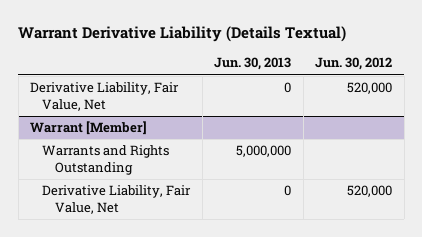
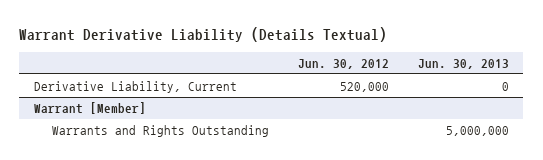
[29,82,179,112] Derivative Liability, Fair Value, Net -> none
none -> [33,80,237,93] Derivative Liability, Current
[42,185,192,215] Derivative Liability, Fair Value, Net -> none

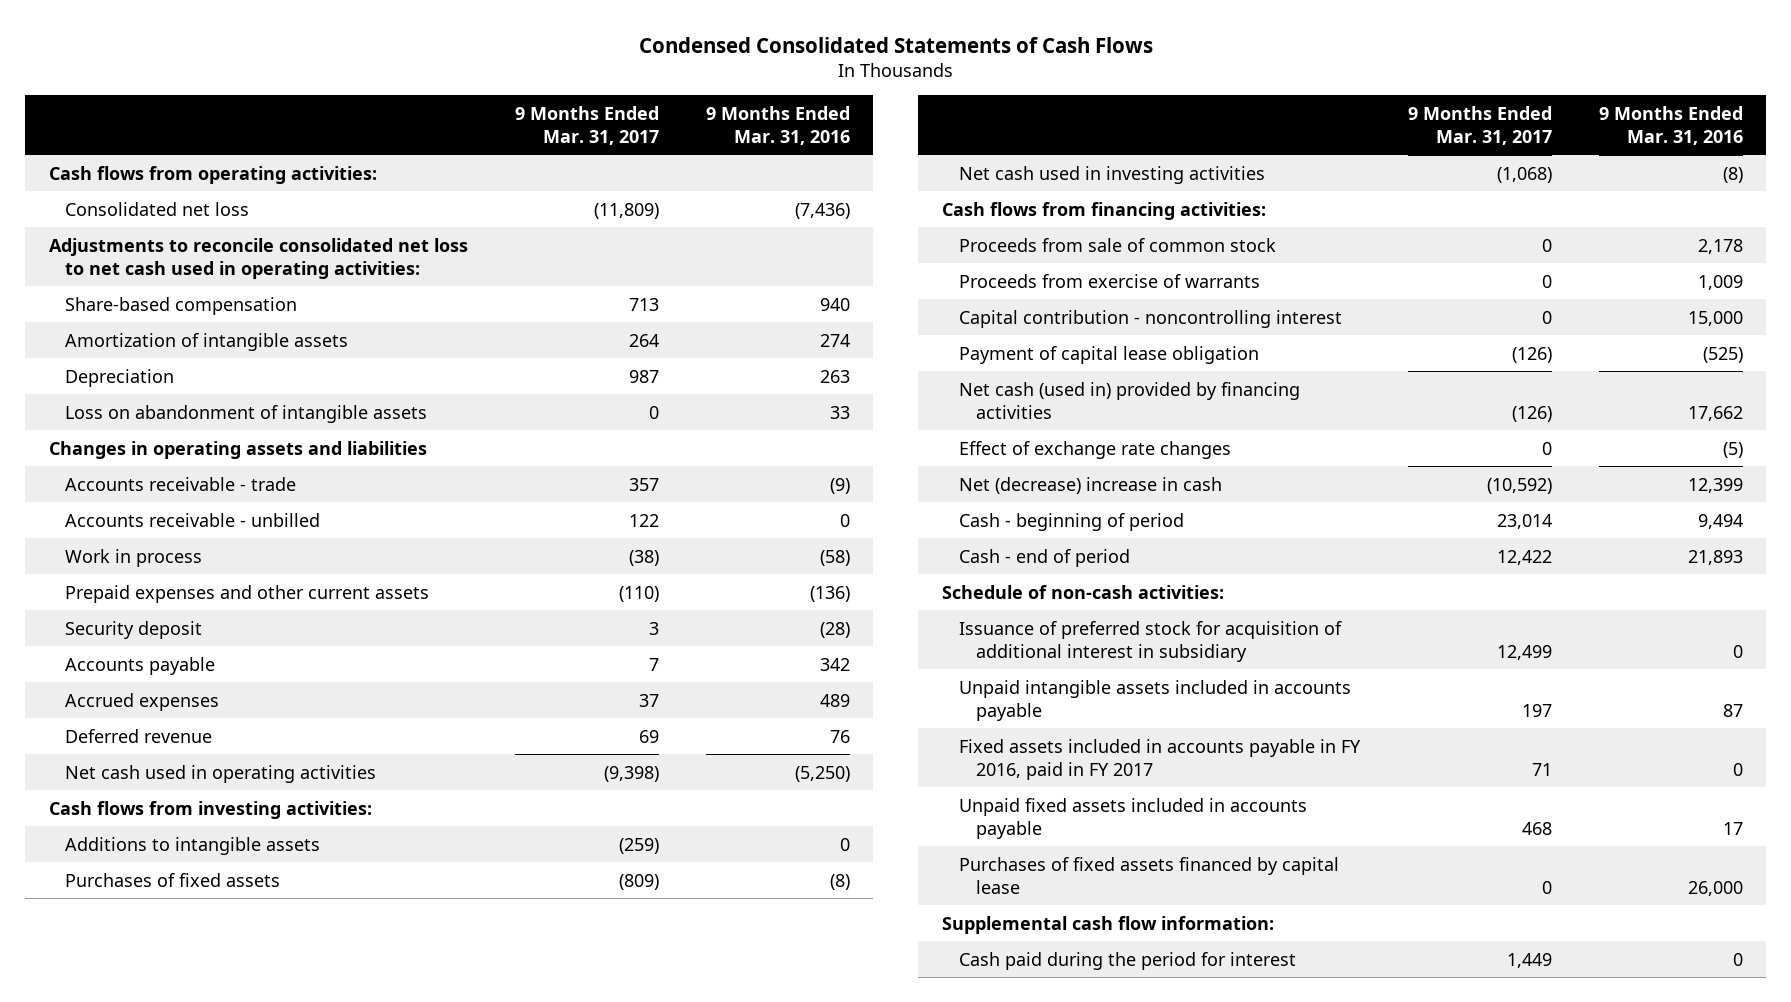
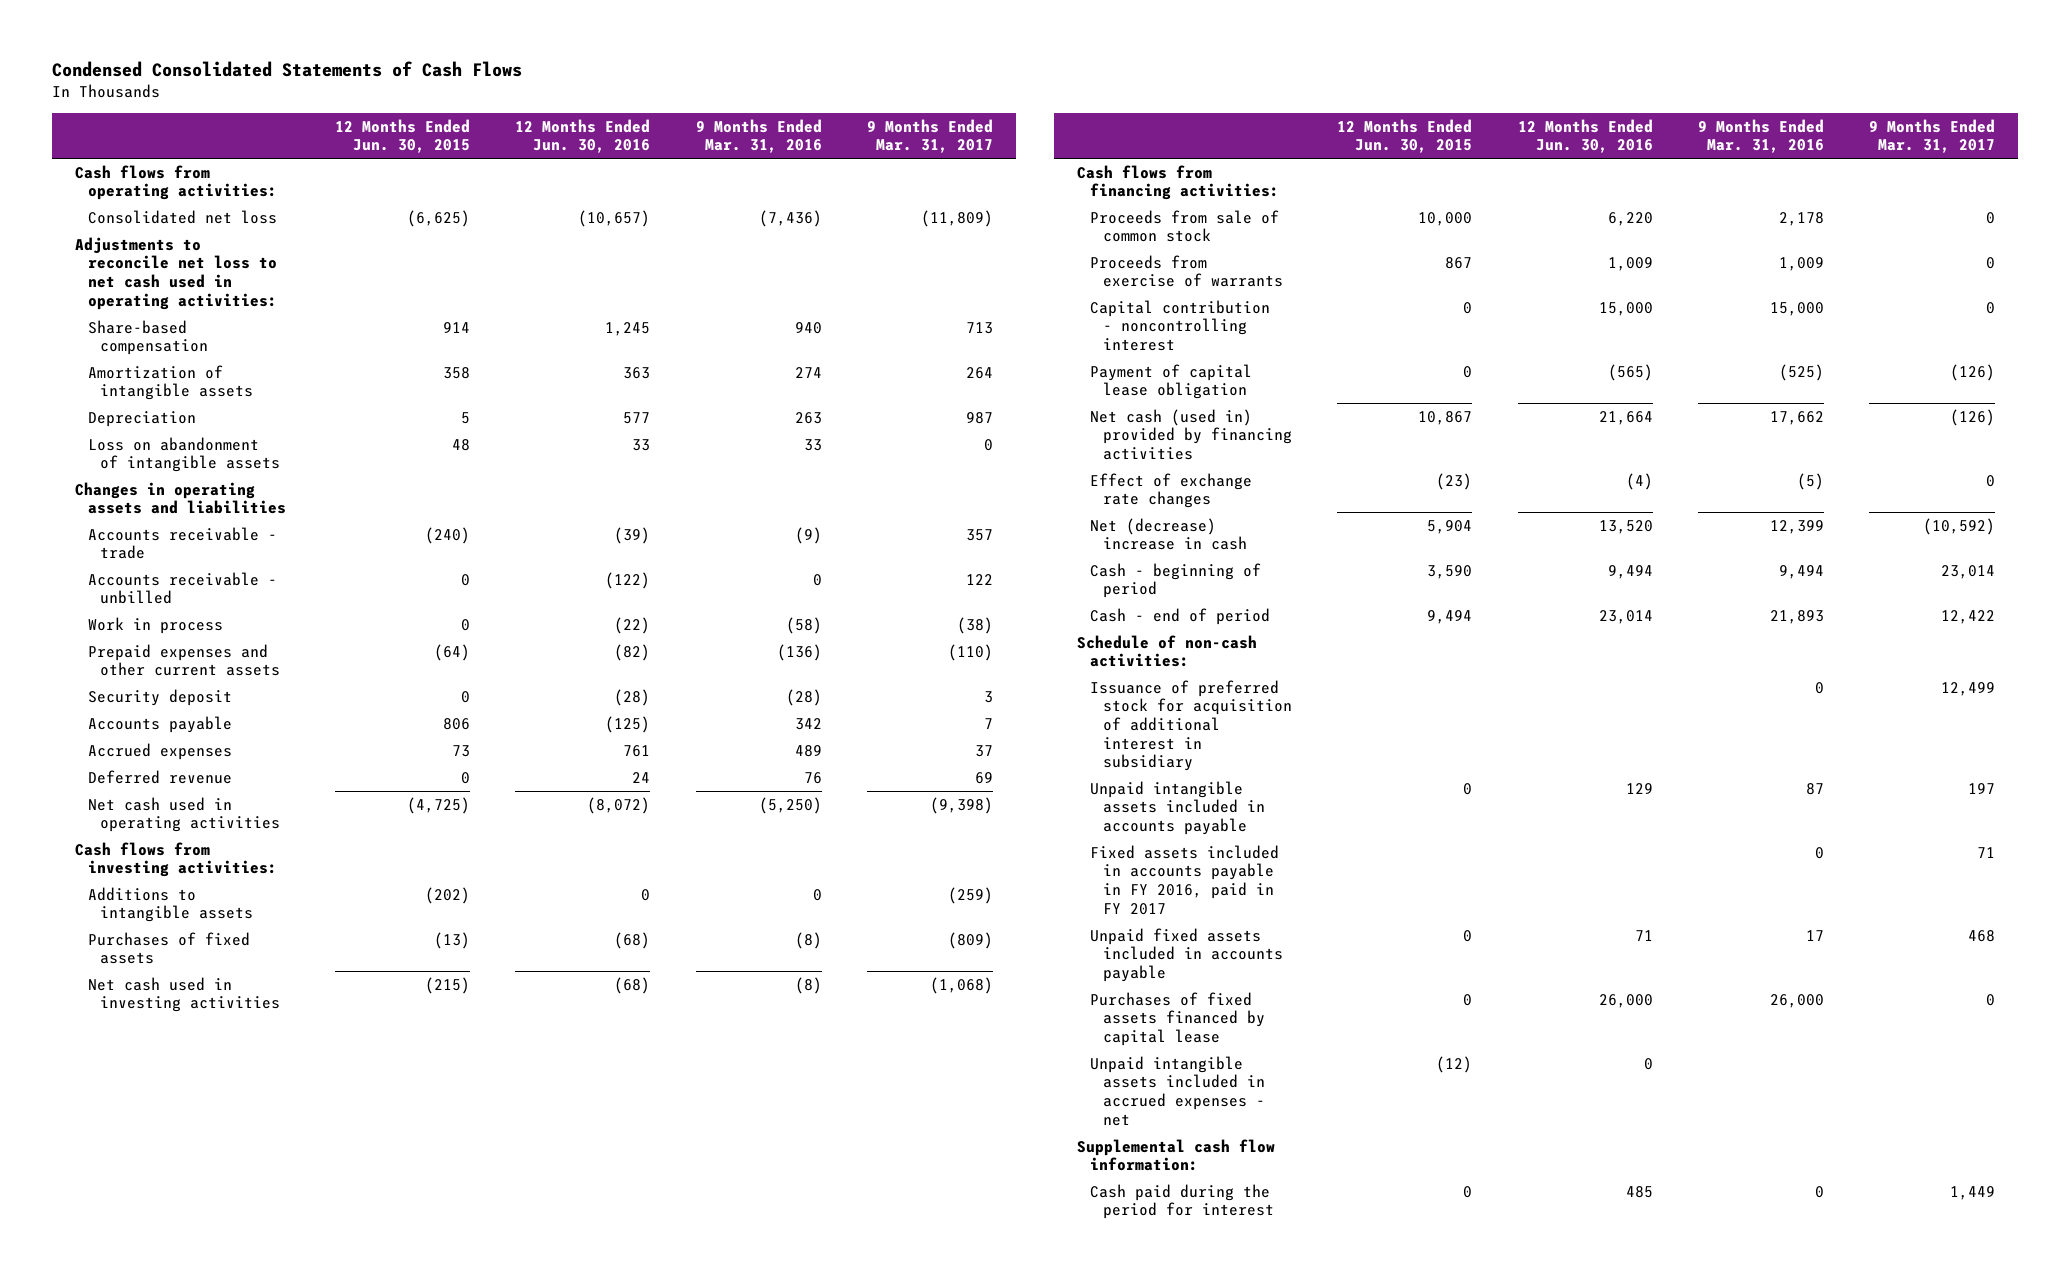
none -> [334,118,470,154] 12 Months Ended Jun. 30, 2015
none -> [515,118,651,154] 12 Months Ended Jun. 30, 2016
[48,237,468,279] Adjustments to reconcile consolidated net loss to net cash used in operating activities: -> [74,236,277,310] Adjustments to reconcile net loss to net cash used in operating activities:
none -> [1089,1055,1265,1126] Unpaid intangible assets included in accrued expenses - net

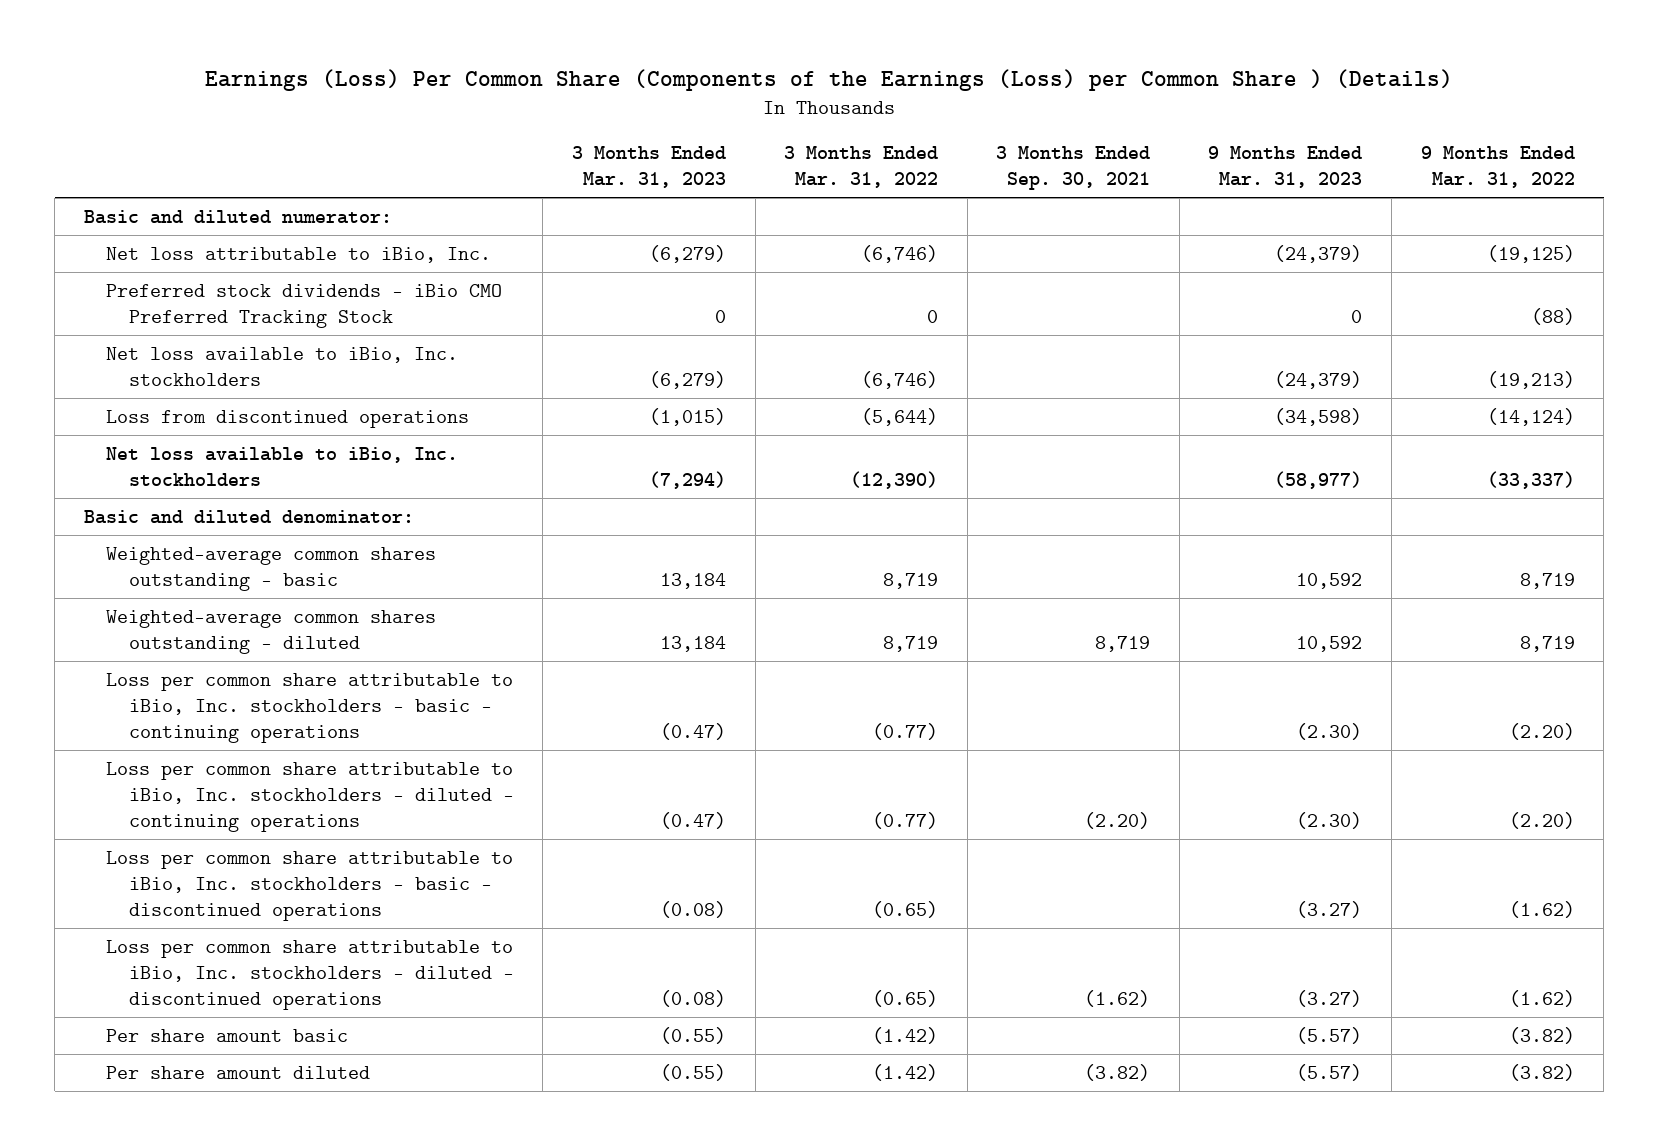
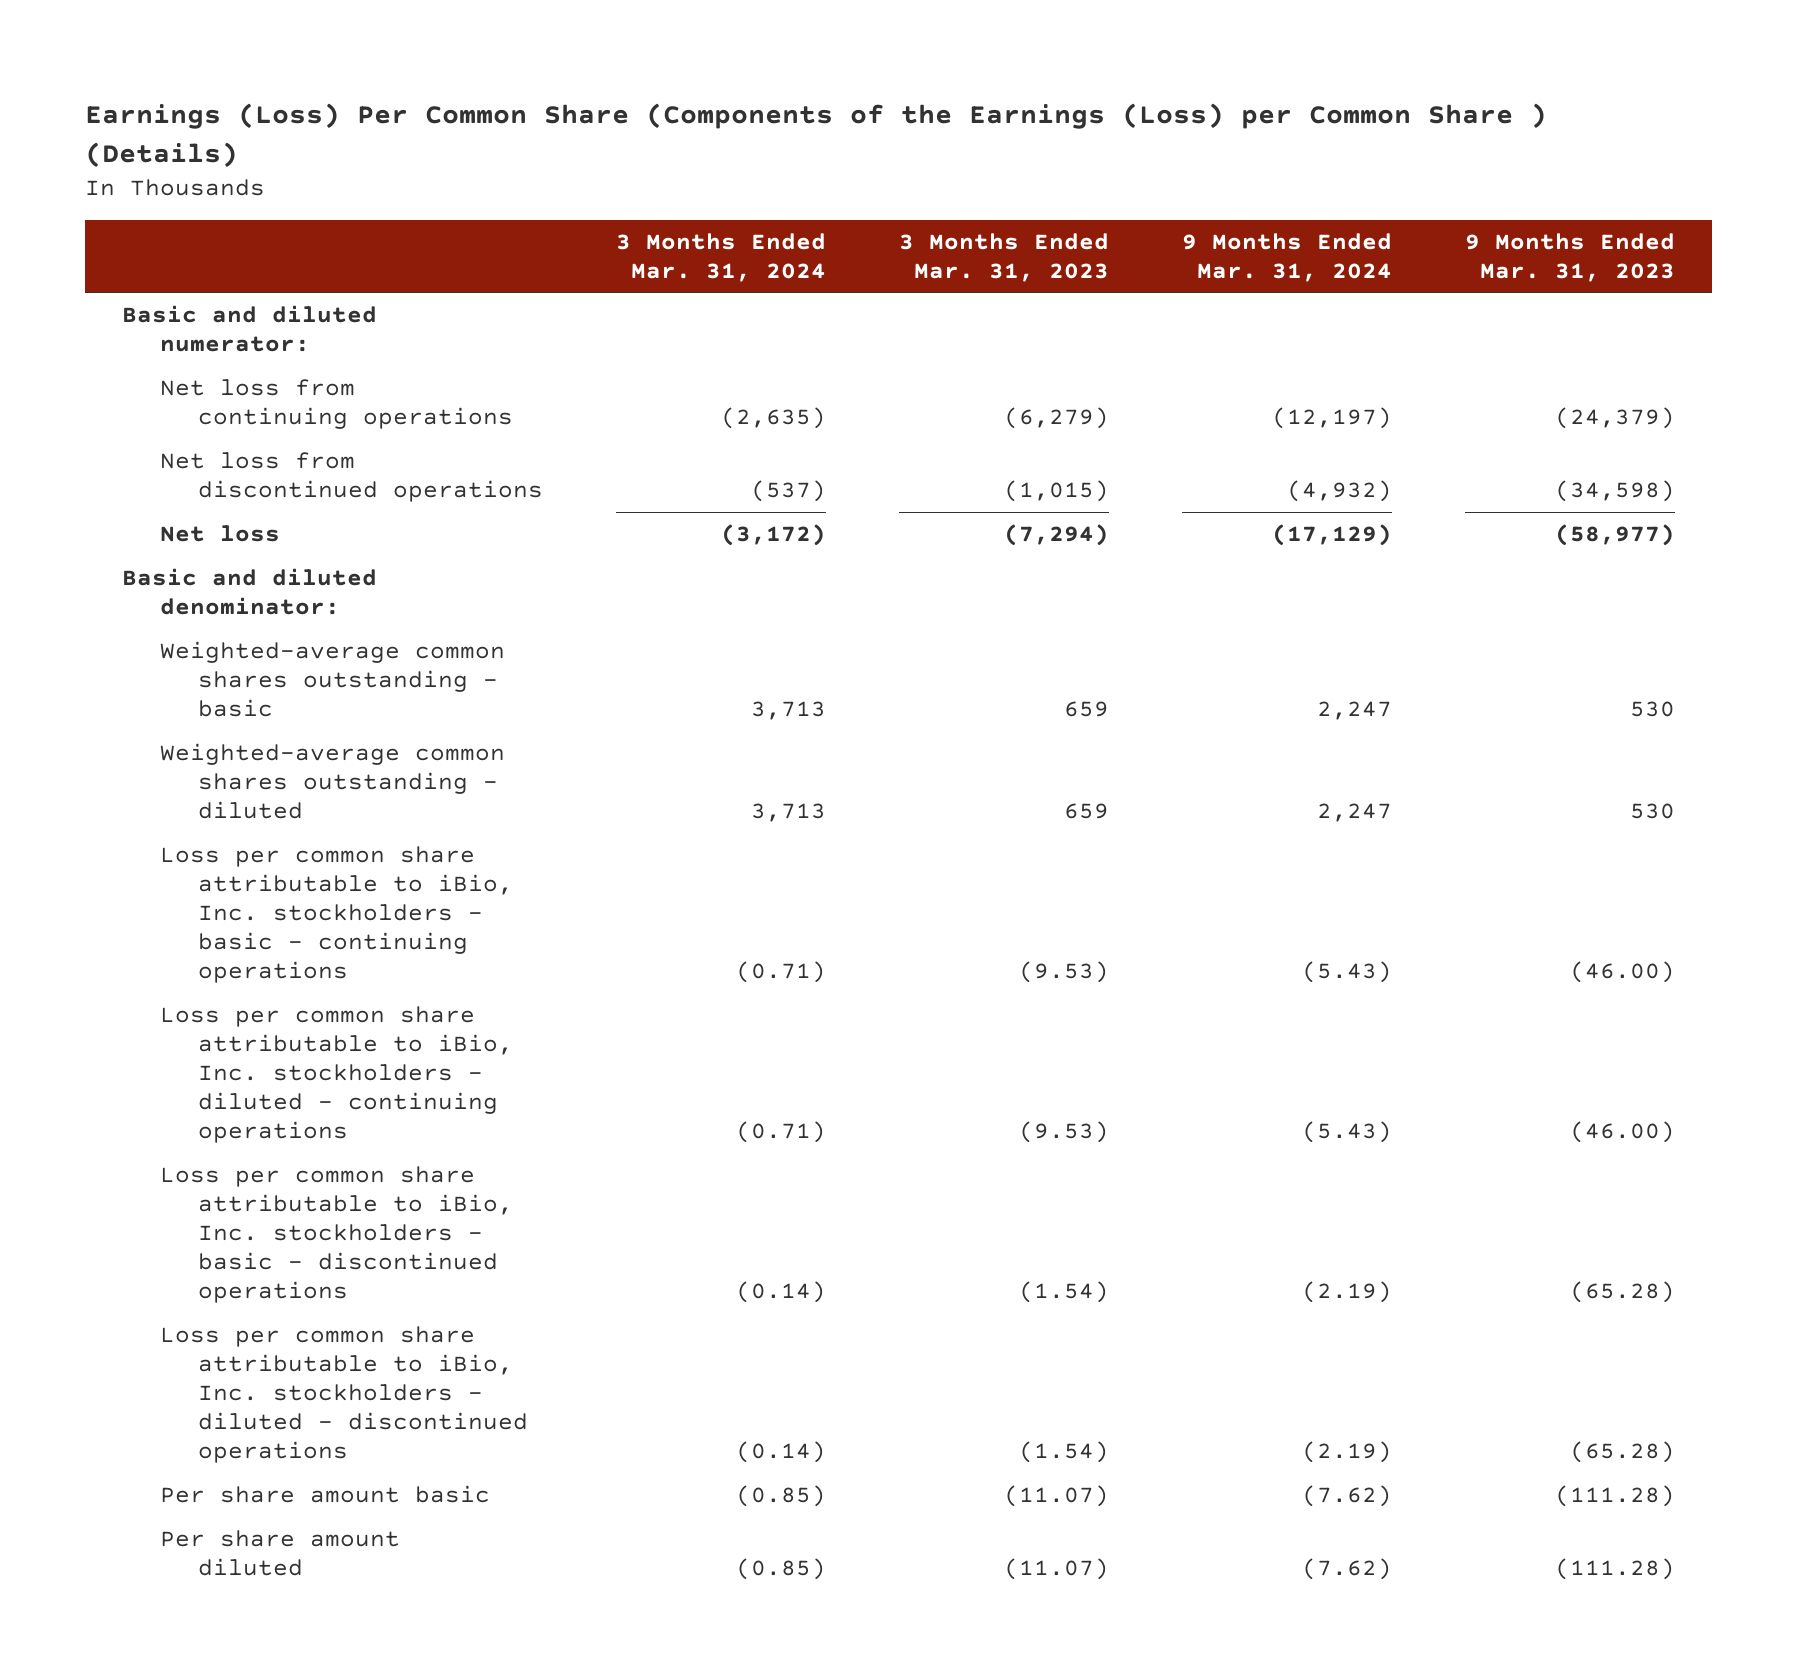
[784,146,939,189] 3 Months Ended Mar. 31, 2022 -> none
[996,146,1151,191] 3 Months Ended Sep. 30, 2021 -> none
[1420,146,1575,189] 9 Months Ended Mar. 31, 2022 -> none
none -> [615,232,826,282] 3 Months Ended Mar. 31, 2024
none -> [1182,232,1393,282] 9 Months Ended Mar. 31, 2024
[106,283,503,328] Preferred stock dividends - iBio CMO Preferred Tracking Stock -> none
[106,346,459,386] Net loss available to iBio, Inc. stockholders -> none
[106,246,492,263] Net loss attributable to iBio, Inc. -> [159,379,513,430] Net loss from continuing operations
[106,409,470,428] Loss from discontinued operations -> [159,452,543,503] Net loss from discontinued operations
[106,446,459,486] Net loss available to iBio, Inc. stockholders -> [159,525,280,543] Net loss
[660,572,727,589] 13,184 -> [1063,701,1109,718] 659
[1296,572,1363,589] 10,592 -> [1630,701,1676,718] 530
[660,635,727,652] 13,184 -> [1063,803,1109,820] 659
[1296,635,1363,652] 10,592 -> [1630,803,1676,820] 530
[660,722,727,740] (0.47) -> [1018,961,1109,984] (9.53)
[1296,722,1363,740] (2.30) -> [1570,961,1676,984] (46.00)
[660,811,727,829] (0.47) -> [1018,1121,1109,1144] (9.53)
[1296,811,1363,829] (2.30) -> [1570,1121,1676,1144] (46.00)
[660,900,727,918] (0.08) -> [1018,1281,1109,1304] (1.54)
[1296,900,1363,918] (3.27) -> [1570,1281,1676,1304] (65.28)
[660,989,727,1007] (0.08) -> [1018,1441,1109,1464] (1.54)
[1296,989,1363,1007] (3.27) -> [1570,1441,1676,1464] (65.28)
[660,1026,727,1044] (0.55) -> [1003,1485,1109,1508] (11.07)
[1296,1026,1363,1044] (5.57) -> [1555,1485,1676,1508] (111.28)
[660,1063,727,1081] (0.55) -> [1003,1558,1109,1581] (11.07)
[1296,1063,1363,1081] (5.57) -> [1555,1558,1676,1581] (111.28)

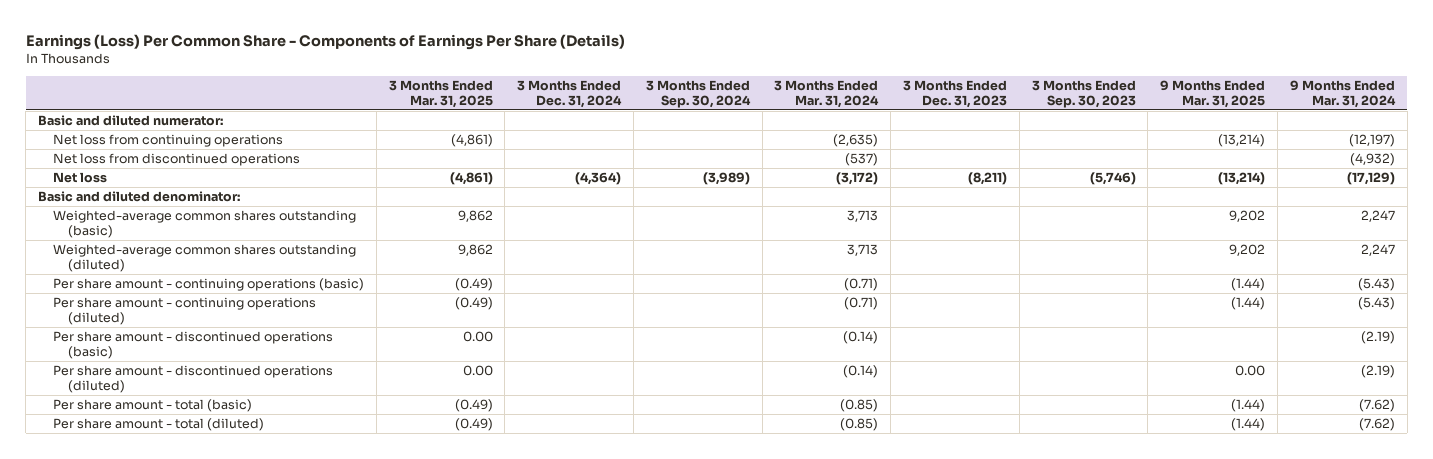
[84,103,1547,168] Earnings (Loss) Per Common Share (Components of the Earnings (Loss) per Common Share ) (Details) -> [25,33,625,50] Earnings (Loss) Per Common Share - Components of Earnings Per Share (Details)
[898,232,1109,282] 3 Months Ended Mar. 31, 2023 -> none
[1465,232,1676,282] 9 Months Ended Mar. 31, 2023 -> none
none -> [388,79,493,108] 3 Months Ended Mar. 31, 2025
none -> [517,79,623,108] 3 Months Ended Dec. 31, 2024
none -> [645,79,751,108] 3 Months Ended Sep. 30, 2024
none -> [903,79,1008,108] 3 Months Ended Dec. 31, 2023
none -> [1031,79,1136,108] 3 Months Ended Sep. 30, 2023
none -> [1160,79,1266,108] 9 Months Ended Mar. 31, 2025
[159,641,505,718] Weighted-average common shares outstanding - basic -> [52,210,356,239] Weighted-average common shares outstanding (basic)
[159,743,505,820] Weighted-average common shares outstanding - diluted -> [52,244,356,273] Weighted-average common shares outstanding (diluted)
[159,846,513,984] Loss per common share attributable to iBio, Inc. stockholders - basic - continuing operations -> [52,278,364,292] Per share amount - continuing operations (basic)
[159,1006,513,1144] Loss per common share attributable to iBio, Inc. stockholders - diluted - continuing operations -> [52,297,316,326] Per share amount - continuing operations (diluted)
[159,1166,513,1304] Loss per common share attributable to iBio, Inc. stockholders - basic - discontinued operations -> [52,331,333,360] Per share amount - discontinued operations (basic)
[159,1326,528,1464] Loss per common share attributable to iBio, Inc. stockholders - diluted - discontinued operations -> [52,365,333,394] Per share amount - discontinued operations (diluted)
[159,1485,490,1504] Per share amount basic -> [52,399,252,413] Per share amount - total (basic)
[159,1530,400,1577] Per share amount diluted -> [52,418,264,432] Per share amount - total (diluted)

